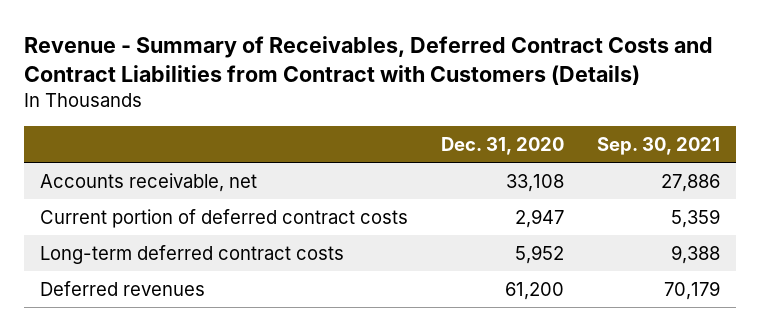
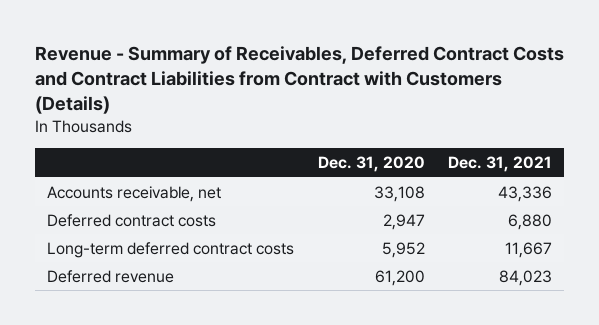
[596,137,720,156] Sep. 30, 2021 -> none
none -> [448,156,553,173] Dec. 31, 2021
[40,209,409,229] Current portion of deferred contract costs -> [46,213,216,227] Deferred contract costs
[40,281,206,297] Deferred revenues -> [46,269,174,283] Deferred revenue

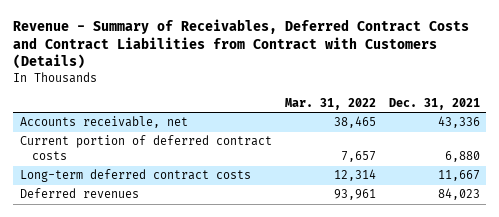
[317,156,425,173] Dec. 31, 2020 -> none
none -> [284,97,376,110] Mar. 31, 2022
[46,213,216,227] Deferred contract costs -> [19,135,272,161] Current portion of deferred contract costs
[46,269,174,283] Deferred revenue -> [19,188,139,199] Deferred revenues

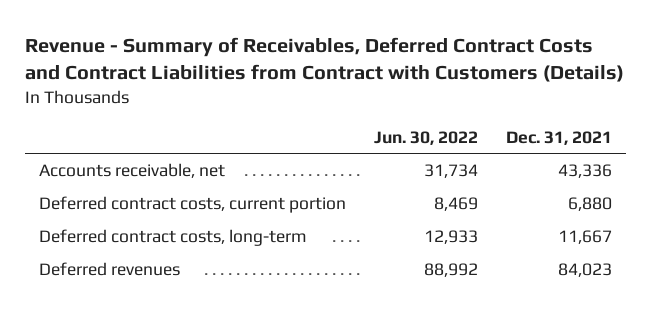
[284,97,376,110] Mar. 31, 2022 -> none
none -> [373,130,478,145] Jun. 30, 2022
[19,135,272,161] Current portion of deferred contract costs -> [38,196,346,214] Deferred contract costs, current portion
[19,169,251,183] Long-term deferred contract costs -> [38,229,307,247] Deferred contract costs, long-term

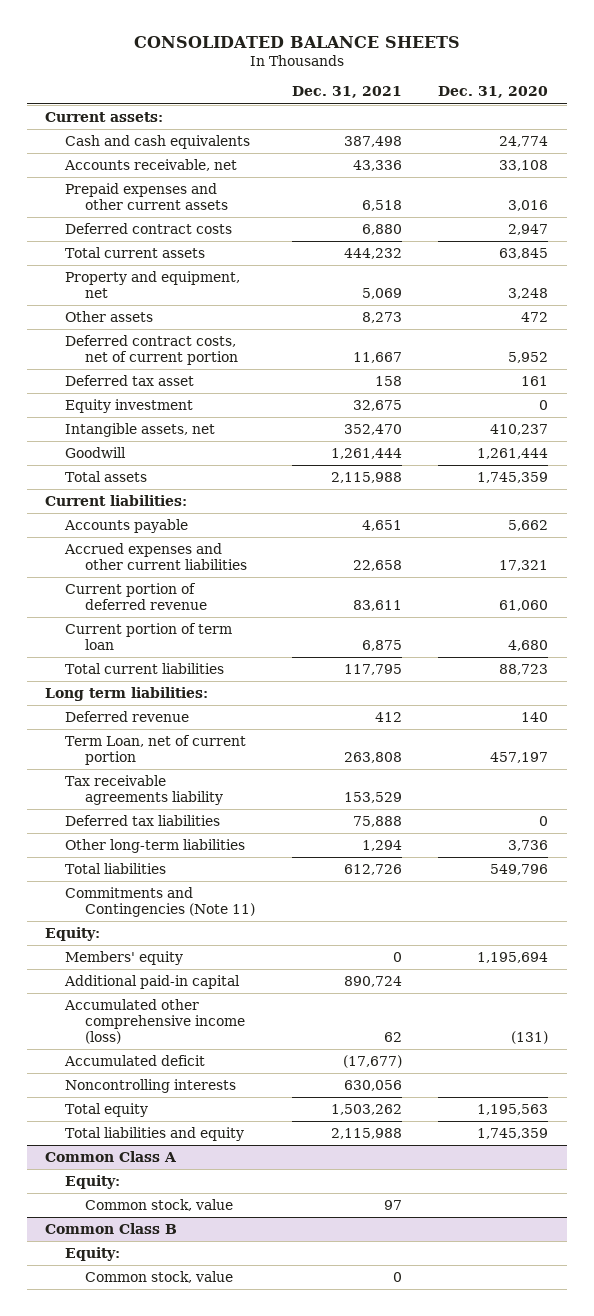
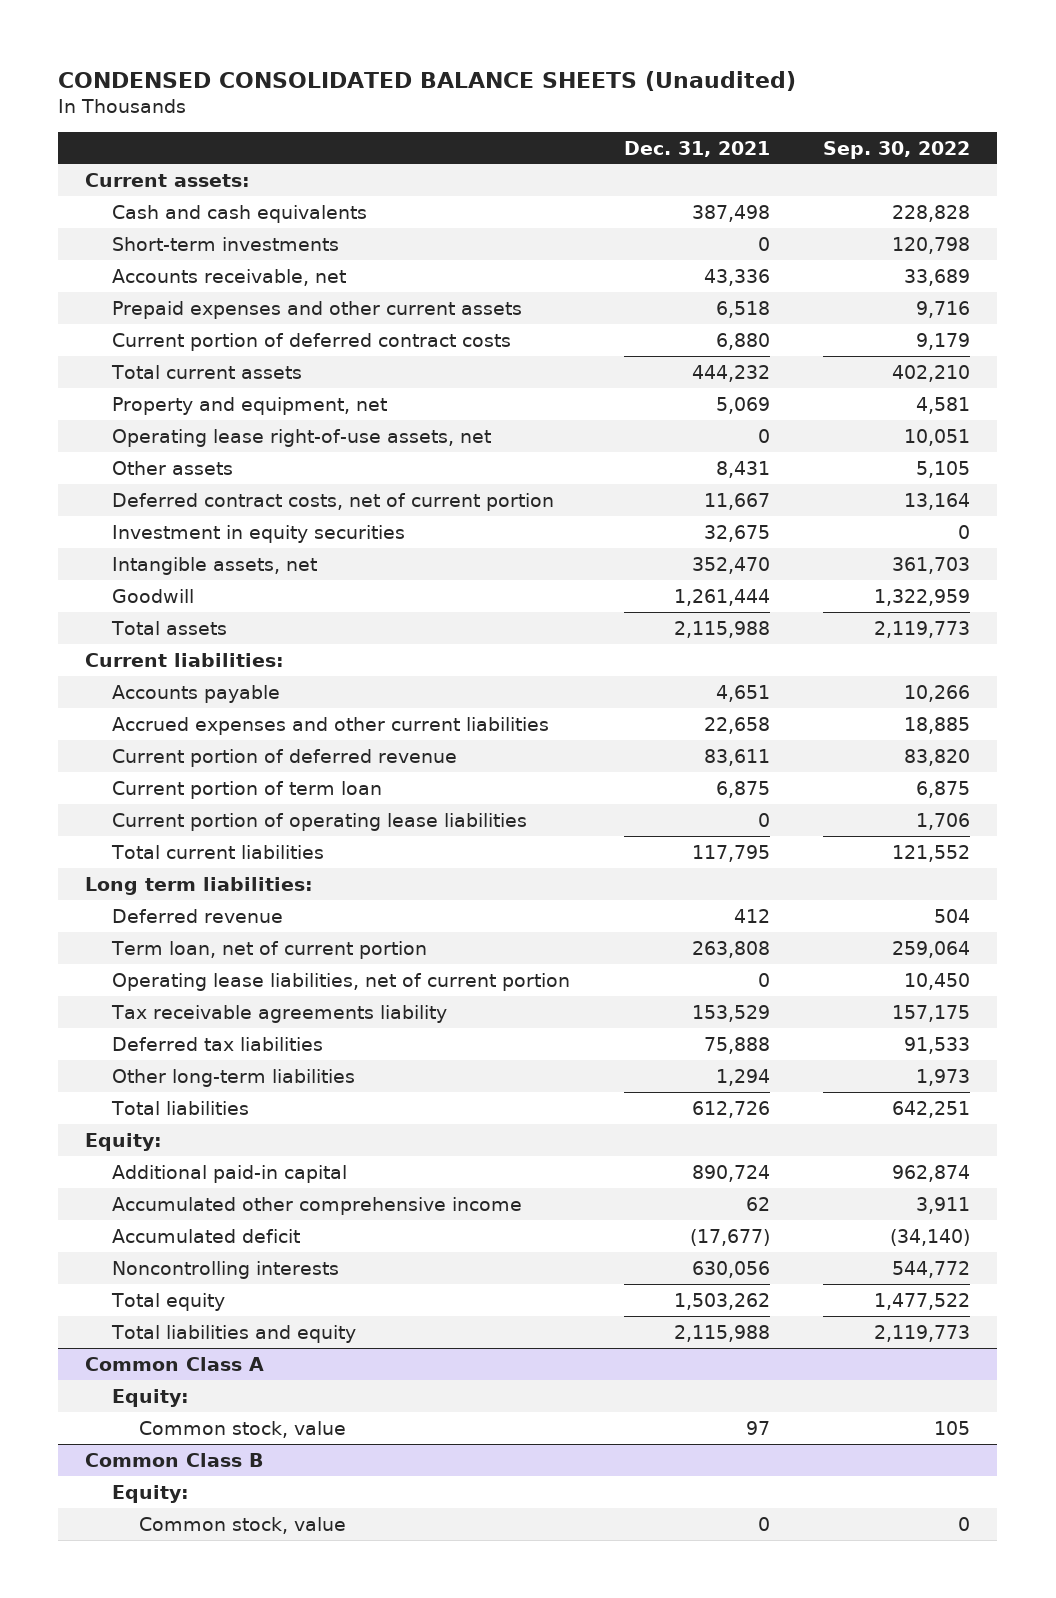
[133,35,460,48] CONSOLIDATED BALANCE SHEETS -> [58,70,797,91] CONDENSED CONSOLIDATED BALANCE SHEETS (Unaudited)
[438,86,549,99] Dec. 31, 2020 -> none
none -> [823,140,971,159] Sep. 30, 2022
none -> [112,236,340,251] Short-term investments
[65,222,233,234] Deferred contract costs -> [112,332,512,351] Current portion of deferred contract costs
none -> [112,428,492,447] Operating lease right-of-use assets, net
[361,311,402,323] 8,273 -> [715,460,770,478] 8,431
[65,374,195,386] Deferred tax asset -> none
[65,398,194,413] Equity investment -> [112,524,406,543] Investment in equity securities
none -> [112,812,528,831] Current portion of operating lease liabilities
[65,734,247,765] Term Loan, net of current portion -> [111,940,428,959] Term loan, net of current portion
none -> [112,972,571,991] Operating lease liabilities, net of current portion
[65,886,256,917] Commitments and Contingencies (Note 11) -> none
[65,950,184,965] Members' equity -> none
[64,998,246,1044] Accumulated other comprehensive income (loss) -> [112,1196,523,1215] Accumulated other comprehensive income

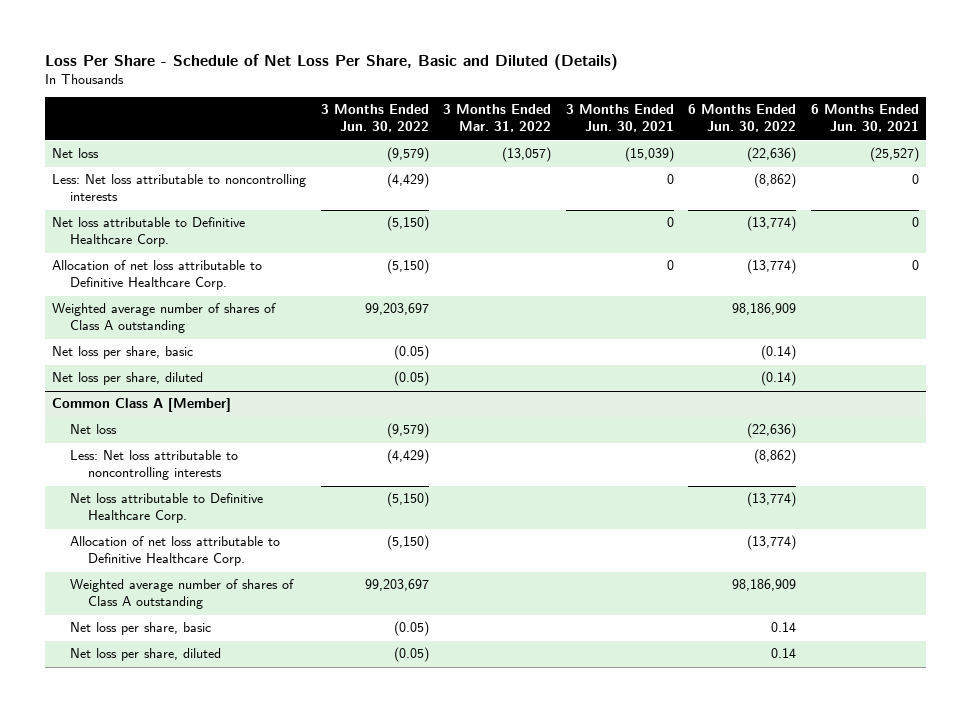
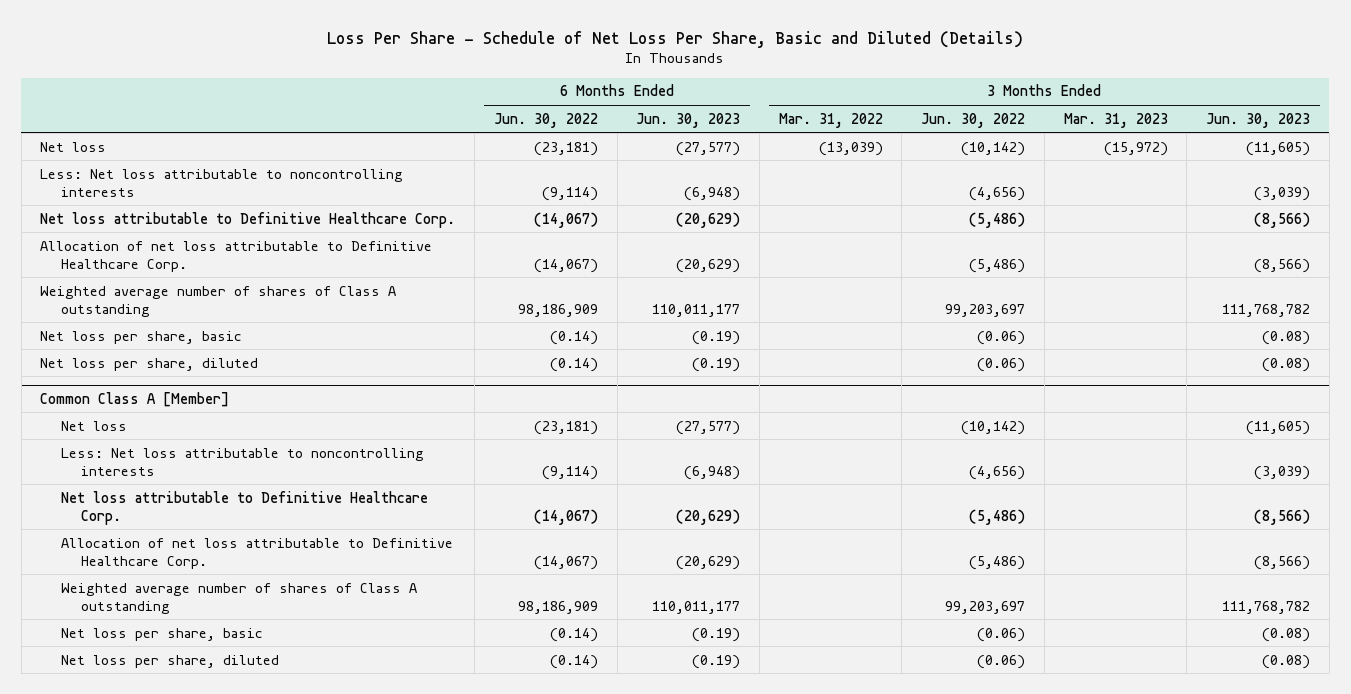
[565,104,674,133] 3 Months Ended Jun. 30, 2021 -> none
[810,104,919,133] 6 Months Ended Jun. 30, 2021 -> none
none -> [636,112,741,128] Jun. 30, 2023
none -> [1063,112,1168,128] Mar. 31, 2023
none -> [1206,112,1311,128] Jun. 30, 2023
[386,147,429,163] (9,579) -> [961,141,1026,156] (10,142)
[502,147,552,163] (13,057) -> [818,141,883,156] (13,039)
[747,147,797,163] (22,636) -> [533,141,598,156] (23,181)
[386,173,429,189] (4,429) -> [969,186,1026,201] (4,656)
[754,173,797,189] (8,862) -> [541,186,598,201] (9,114)
[386,216,429,232] (5,150) -> [969,211,1026,228] (5,486)
[747,216,797,232] (13,774) -> [533,211,598,228] (14,067)
[386,259,429,275] (5,150) -> [969,258,1026,273] (5,486)
[747,259,797,275] (13,774) -> [533,258,598,273] (14,067)
[393,345,429,361] (0.05) -> [977,330,1026,345] (0.06)
[393,371,429,387] (0.05) -> [977,357,1026,372] (0.06)
[386,423,429,439] (9,579) -> [961,420,1026,435] (10,142)
[747,423,797,439] (22,636) -> [533,420,598,435] (23,181)
[386,449,429,465] (4,429) -> [969,465,1026,480] (4,656)
[754,449,797,465] (8,862) -> [541,465,598,480] (9,114)
[386,492,429,508] (5,150) -> [969,508,1026,525] (5,486)
[747,492,797,508] (13,774) -> [533,508,598,525] (14,067)
[386,535,429,551] (5,150) -> [969,555,1026,570] (5,486)
[747,535,797,551] (13,774) -> [533,555,598,570] (14,067)
[393,621,429,637] (0.05) -> [977,627,1026,642] (0.06)
[771,622,797,633] 0.14 -> [549,627,598,642] (0.14)
[393,647,429,663] (0.05) -> [977,654,1026,669] (0.06)
[771,648,797,659] 0.14 -> [549,654,598,669] (0.14)

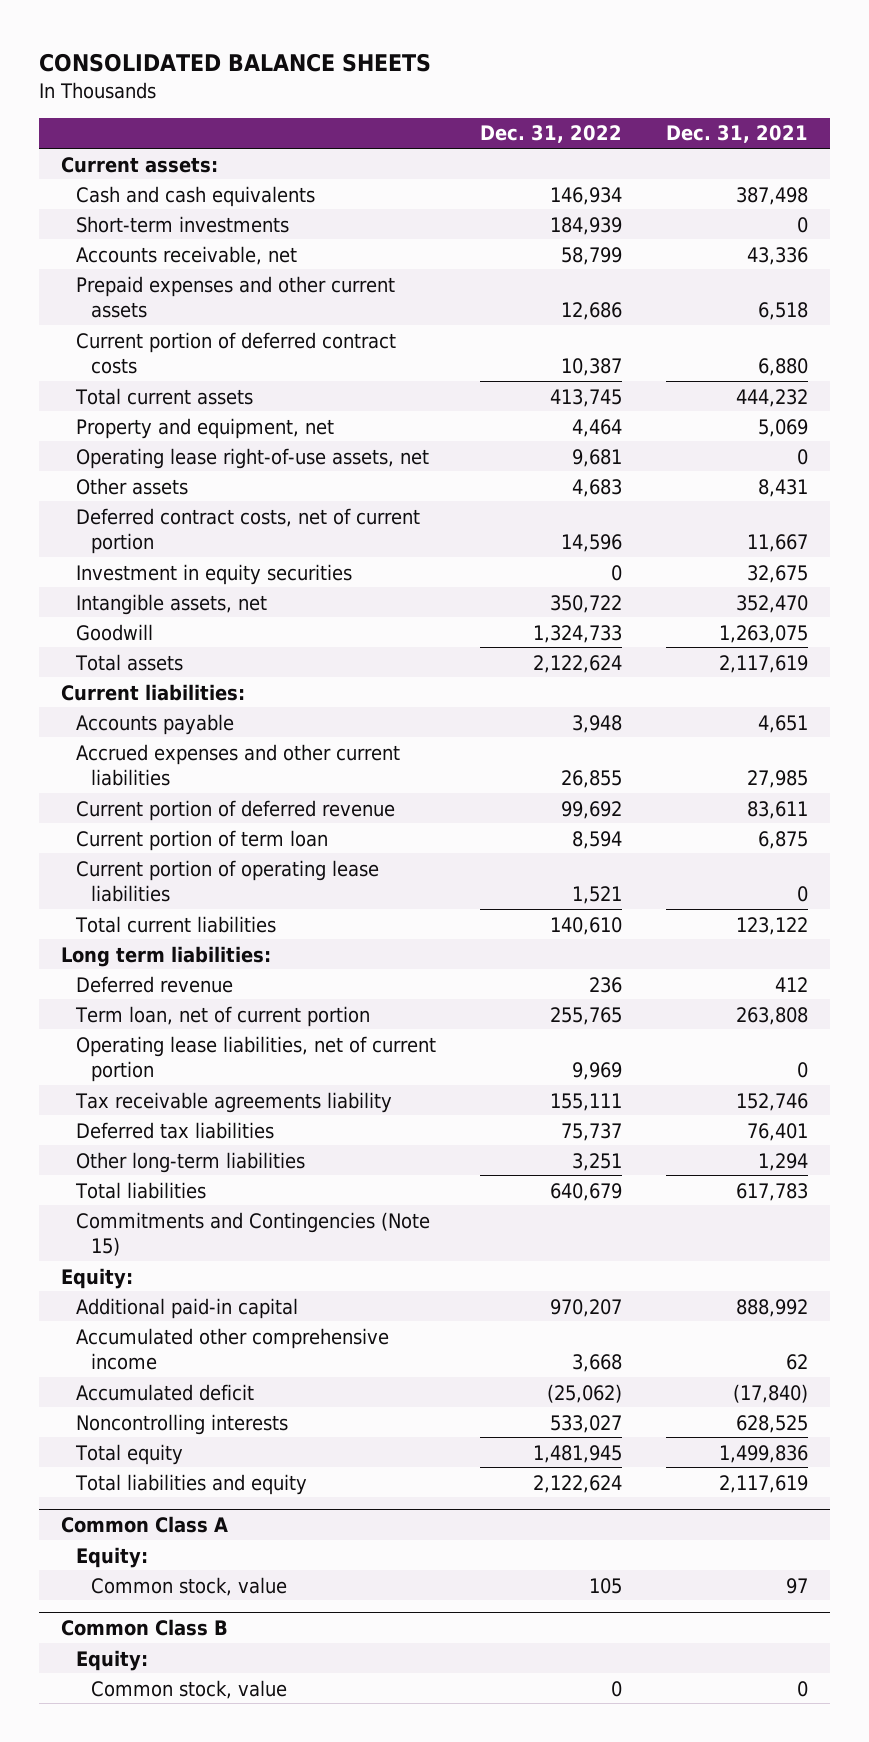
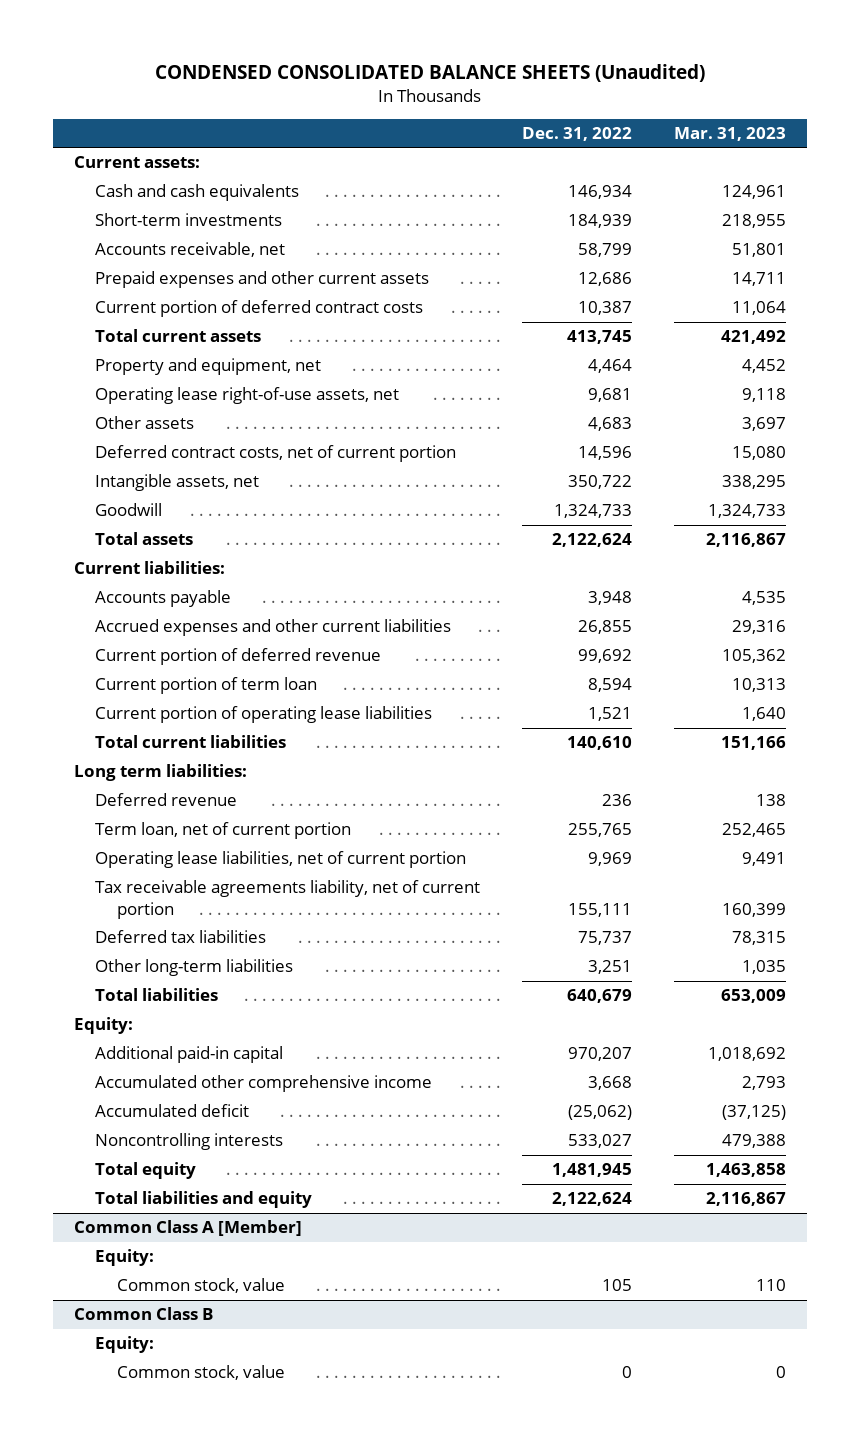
[39,52,432,72] CONSOLIDATED BALANCE SHEETS -> [154,64,705,83] CONDENSED CONSOLIDATED BALANCE SHEETS (Unaudited)
[665,125,808,144] Dec. 31, 2021 -> none
none -> [673,126,786,141] Mar. 31, 2023
[76,563,353,585] Investment in equity securities -> none
[75,1091,393,1113] Tax receivable agreements liability -> [95,880,481,919] Tax receivable agreements liability, net of current portion
[76,1211,431,1256] Commitments and Contingencies (Note 15) -> none
[61,1516,229,1534] Common Class A -> [74,1220,303,1237] Common Class A [Member]

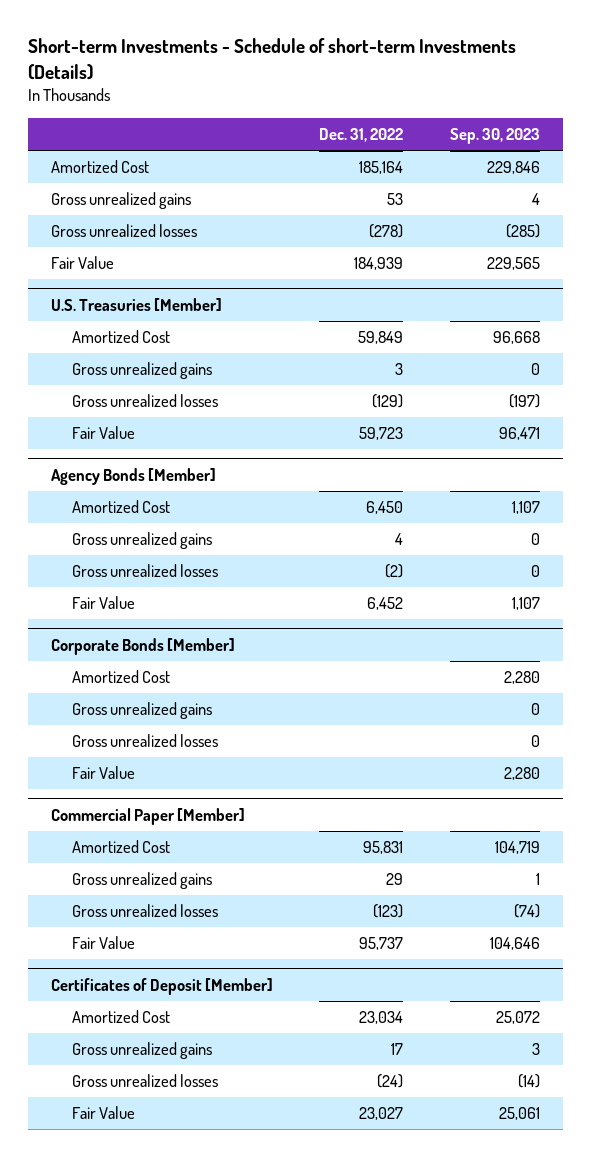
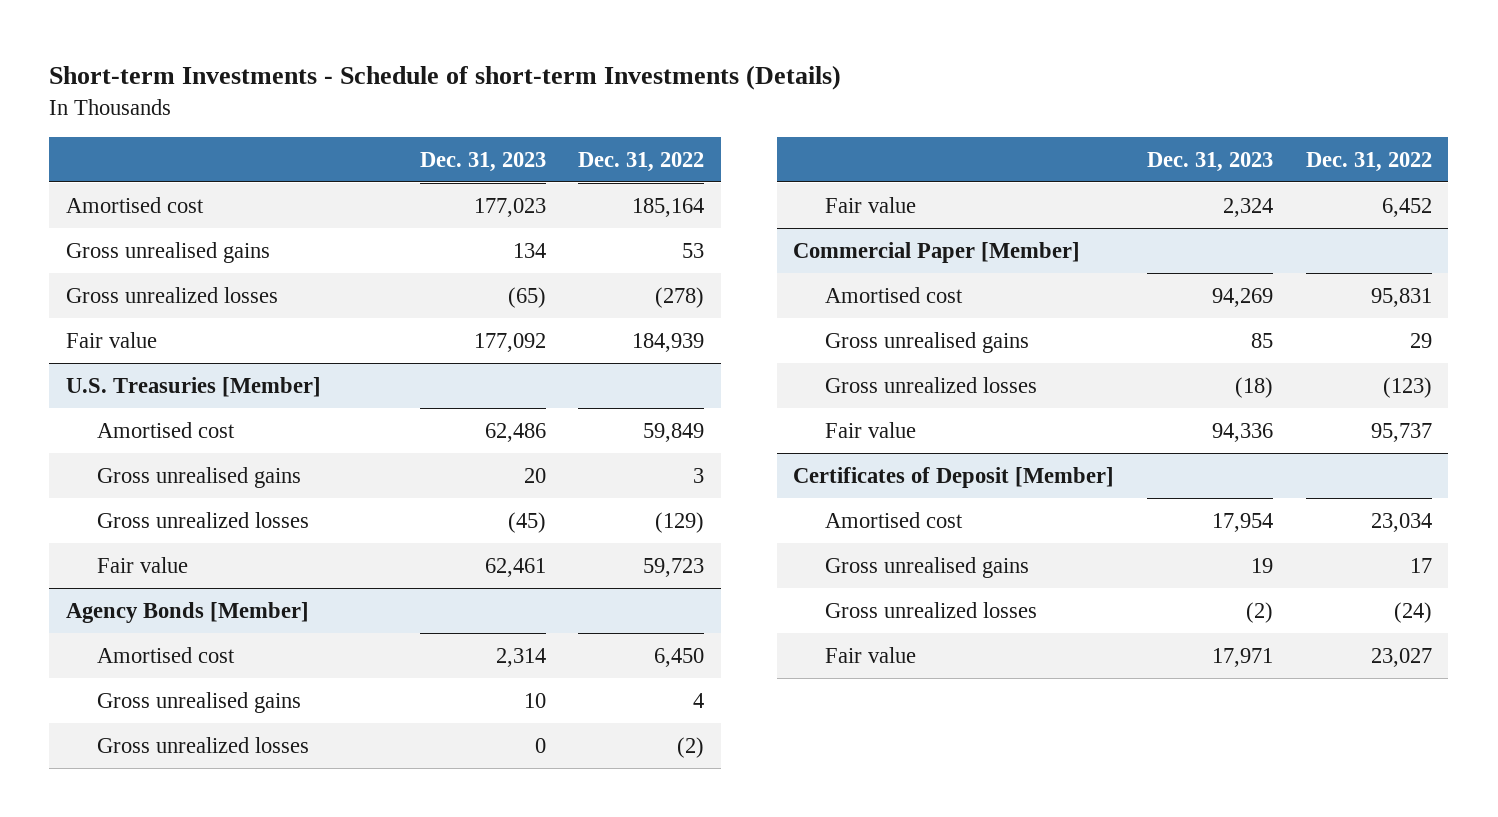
[449,127,540,144] Sep. 30, 2023 -> none
none -> [419,151,546,172] Dec. 31, 2023
[50,160,149,174] Amortized Cost -> [65,196,204,213] Amortised cost
[50,192,191,210] Gross unrealized gains -> [65,241,270,263] Gross unrealised gains
[50,256,114,270] Fair Value -> [65,331,157,348] Fair value
[72,330,171,344] Amortized Cost -> [97,421,236,438] Amortised cost
[72,362,213,380] Gross unrealized gains -> [97,466,302,488] Gross unrealised gains
[72,426,136,440] Fair Value -> [97,556,189,573] Fair value
[72,500,171,514] Amortized Cost -> [97,646,236,663] Amortised cost
[72,532,213,550] Gross unrealized gains -> [97,691,302,713] Gross unrealised gains
[50,637,235,655] Corporate Bonds [Member] -> none
[72,670,171,684] Amortized Cost -> none
[72,702,213,720] Gross unrealized gains -> none
[72,734,219,748] Gross unrealized losses -> none
[72,766,136,780] Fair Value -> none
[72,596,136,610] Fair Value -> [824,196,916,213] Fair value
[72,840,171,854] Amortized Cost -> [824,286,963,303] Amortised cost
[72,872,213,890] Gross unrealized gains -> [824,331,1029,353] Gross unrealised gains
[72,936,136,950] Fair Value -> [824,421,916,438] Fair value
[72,1010,171,1024] Amortized Cost -> [824,511,963,528] Amortised cost
[72,1042,213,1060] Gross unrealized gains -> [824,556,1029,578] Gross unrealised gains
[72,1106,136,1120] Fair Value -> [824,646,916,663] Fair value

